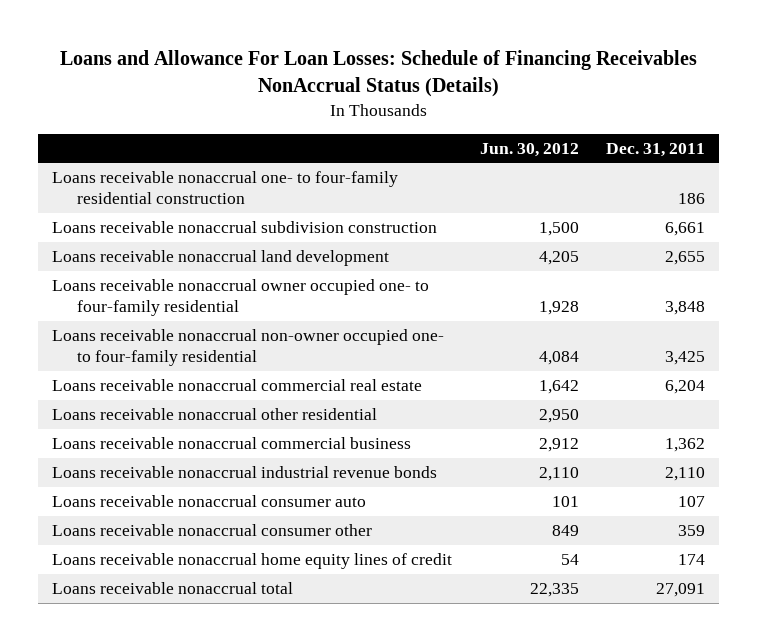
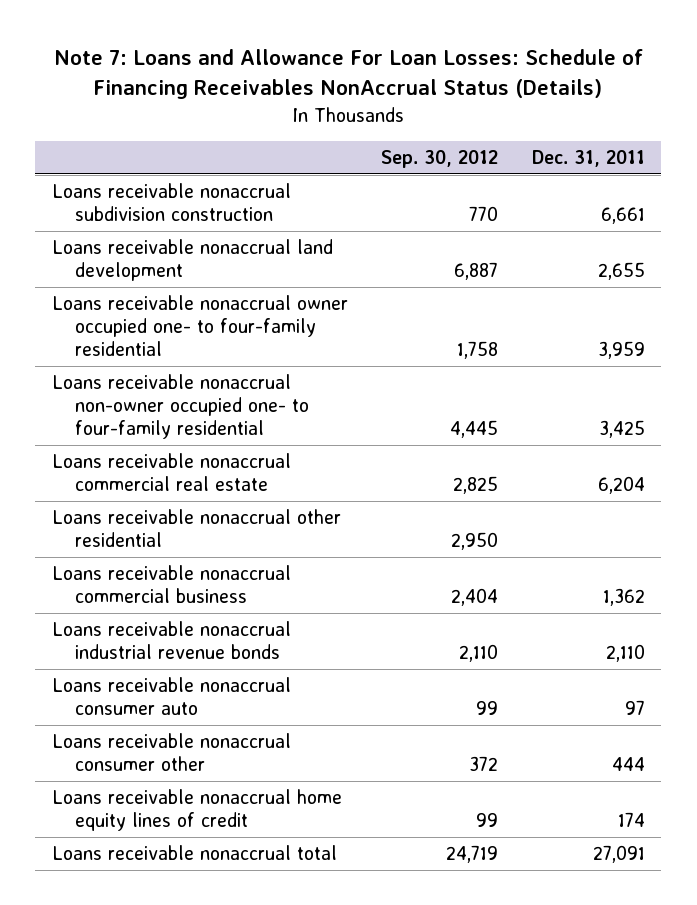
[59,50,697,98] Loans and Allowance For Loan Losses: Schedule of Financing Receivables NonAccrual Status (Details) -> [54,49,644,100] Note 7: Loans and Allowance For Loan Losses: Schedule of Financing Receivables NonAccrual Status (Details)
[479,142,579,157] Jun. 30, 2012 -> none
none -> [381,149,499,168] Sep. 30, 2012
[51,171,398,205] Loans receivable nonaccrual one- to four-family residential construction -> none
[665,301,706,316] 3,848 -> [597,341,645,360] 3,959
[678,496,706,508] 107 -> [624,700,645,716] 97
[678,525,706,537] 359 -> [611,757,645,772] 444

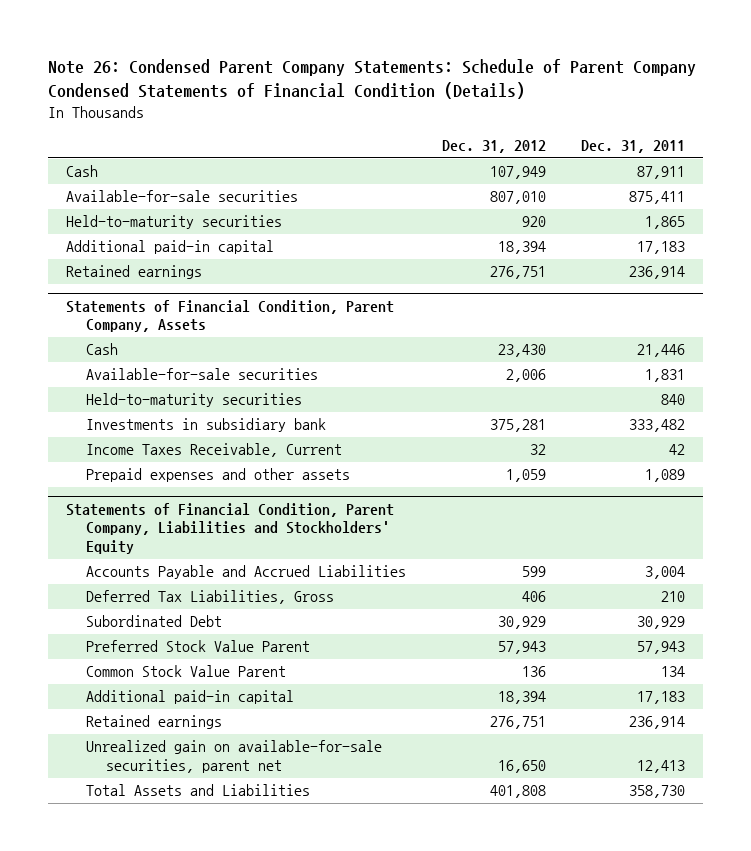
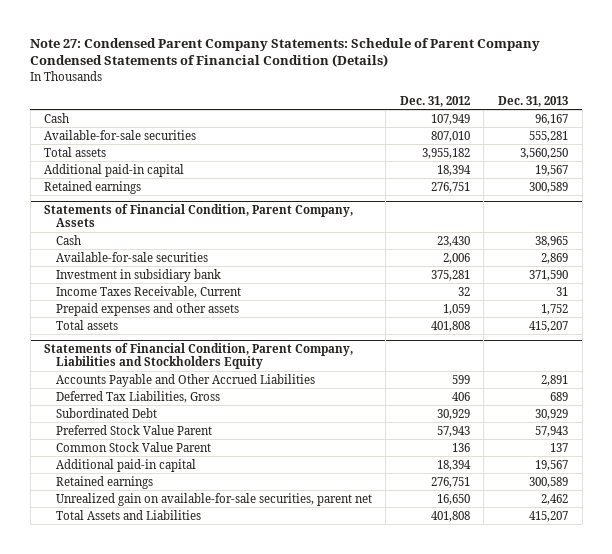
[48,59,697,100] Note 26: Condensed Parent Company Statements: Schedule of Parent Company Condensed Statements of Financial Condition (Details) -> [30,37,541,68] Note 27: Condensed Parent Company Statements: Schedule of Parent Company Condensed Statements of Financial Condition (Details)
[581,140,686,154] Dec. 31, 2011 -> none
none -> [498,95,569,107] Dec. 31, 2013
[66,215,283,230] Held-to-maturity securities -> none
none -> [44,146,107,157] Total assets
[85,393,302,408] Held-to-maturity securities -> none
[85,418,326,433] Investments in subsidiary bank -> [55,268,221,282] Investment in subsidiary bank
none -> [55,319,118,330] Total assets
[66,502,395,555] Statements of Financial Condition, Parent Company, Liabilities and Stockholders' Equity -> [44,343,354,370] Statements of Financial Condition, Parent Company, Liabilities and Stockholders Equity
[85,565,406,580] Accounts Payable and Accrued Liabilities -> [55,373,315,387] Accounts Payable and Other Accrued Liabilities

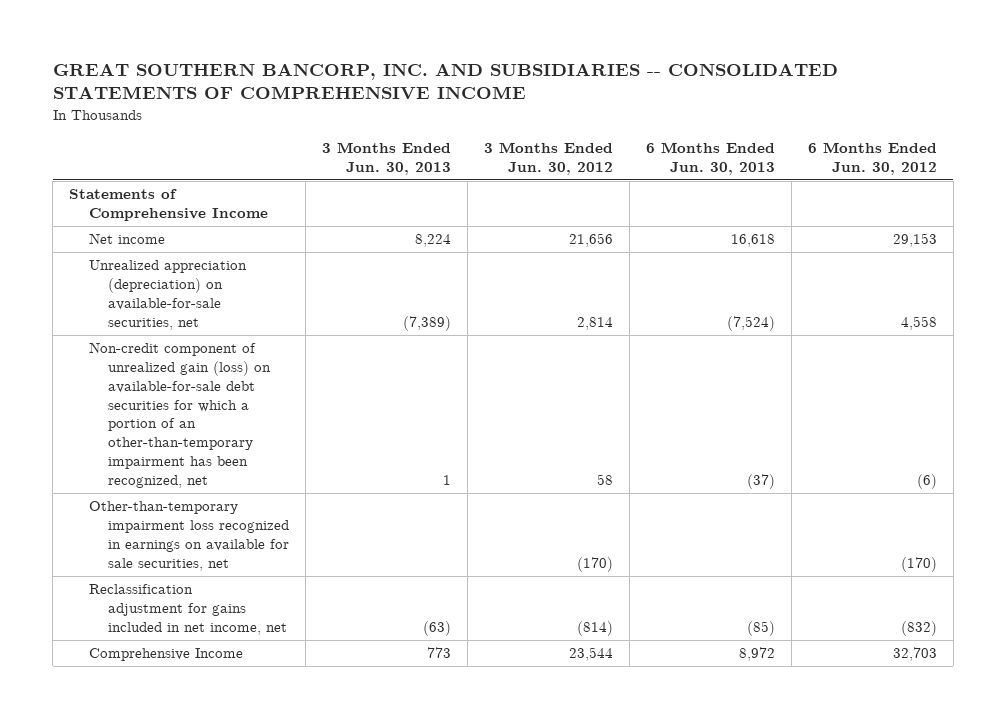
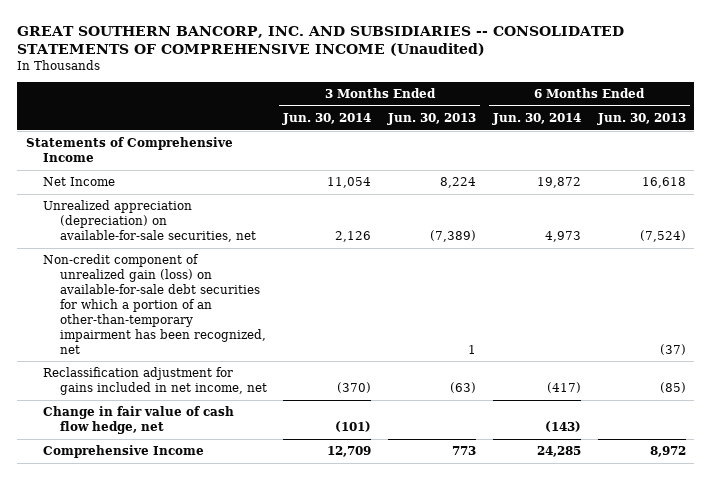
[52,62,838,100] GREAT SOUTHERN BANCORP, INC. AND SUBSIDIARIES -- CONSOLIDATED STATEMENTS OF COMPREHENSIVE INCOME -> [17,25,625,56] GREAT SOUTHERN BANCORP, INC. AND SUBSIDIARIES -- CONSOLIDATED STATEMENTS OF COMPREHENSIVE INCOME (Unaudited)
[483,142,613,175] 3 Months Ended Jun. 30, 2012 -> none
[807,142,937,175] 6 Months Ended Jun. 30, 2012 -> none
none -> [282,113,372,126] Jun. 30, 2014
none -> [491,113,581,126] Jun. 30, 2014
[88,233,165,245] Net income -> [42,177,115,187] Net Income
[88,501,289,571] Other-than-temporary impairment loss recognized in earnings on available for sale securities, net -> none
none -> [42,406,234,435] Change in fair value of cash flow hedge, net

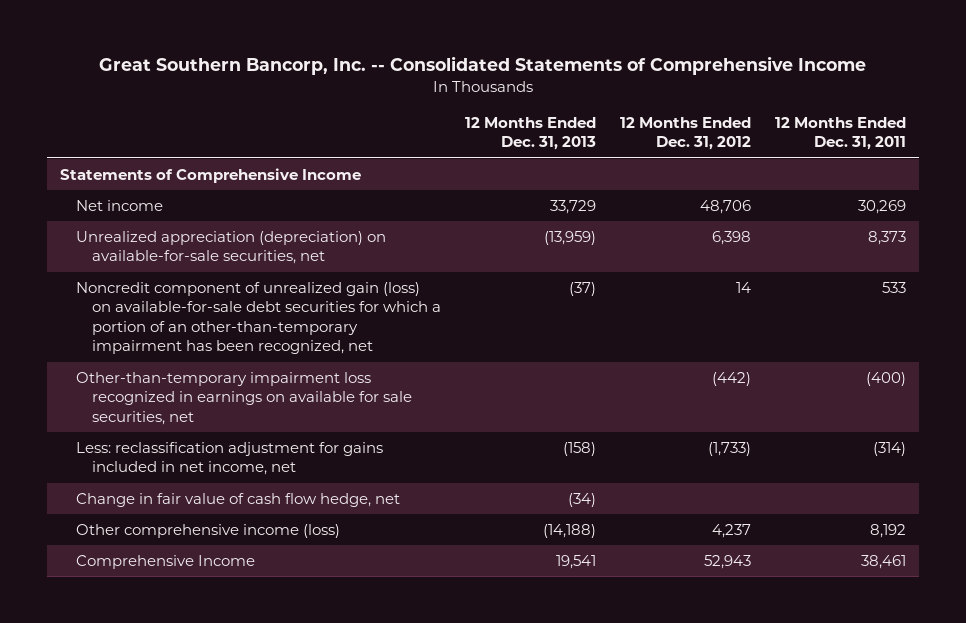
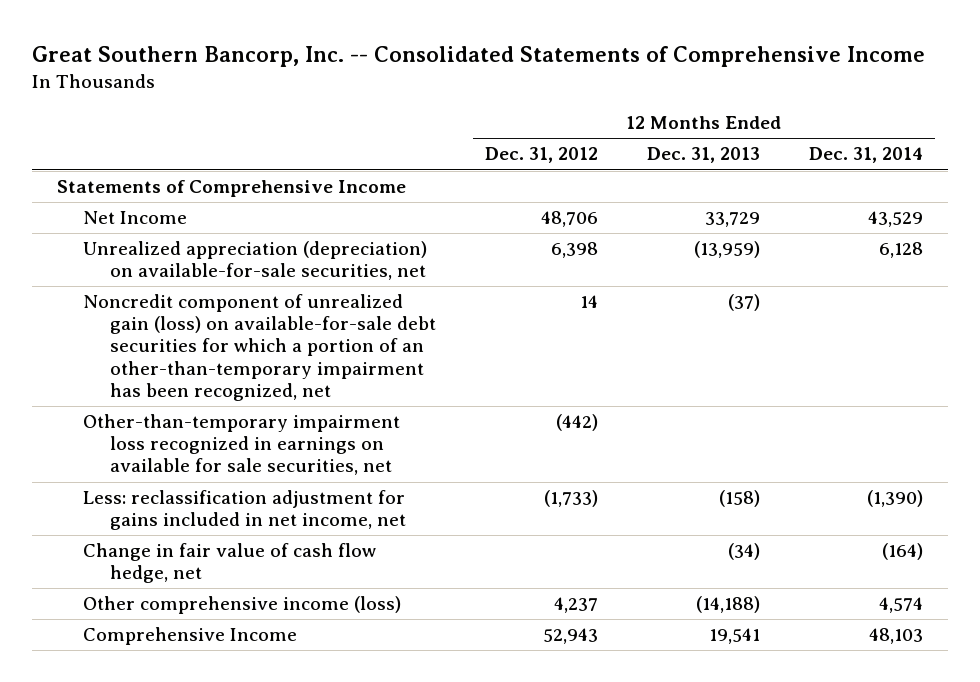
[775,116,907,151] 12 Months Ended Dec. 31, 2011 -> none
none -> [809,147,924,164] Dec. 31, 2014
[75,200,163,212] Net income -> [83,211,188,225] Net Income

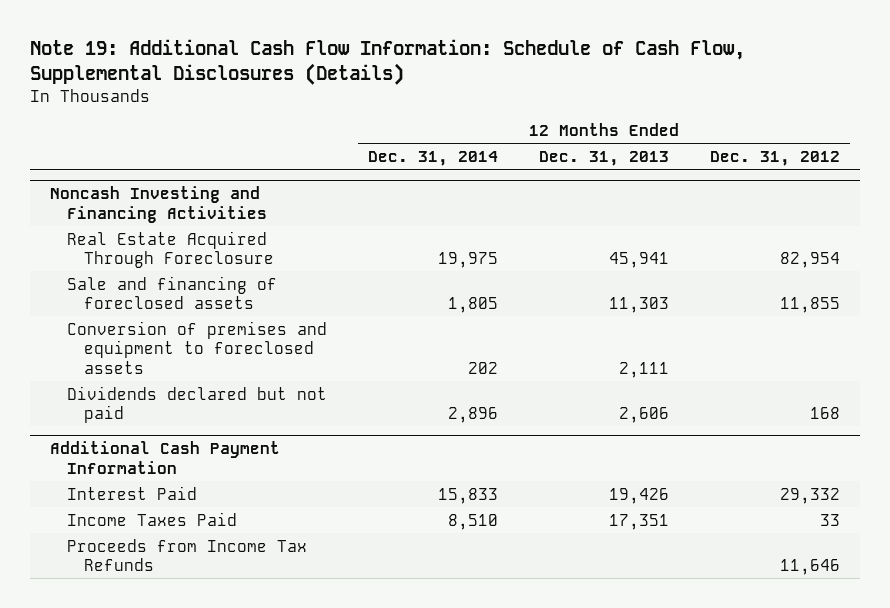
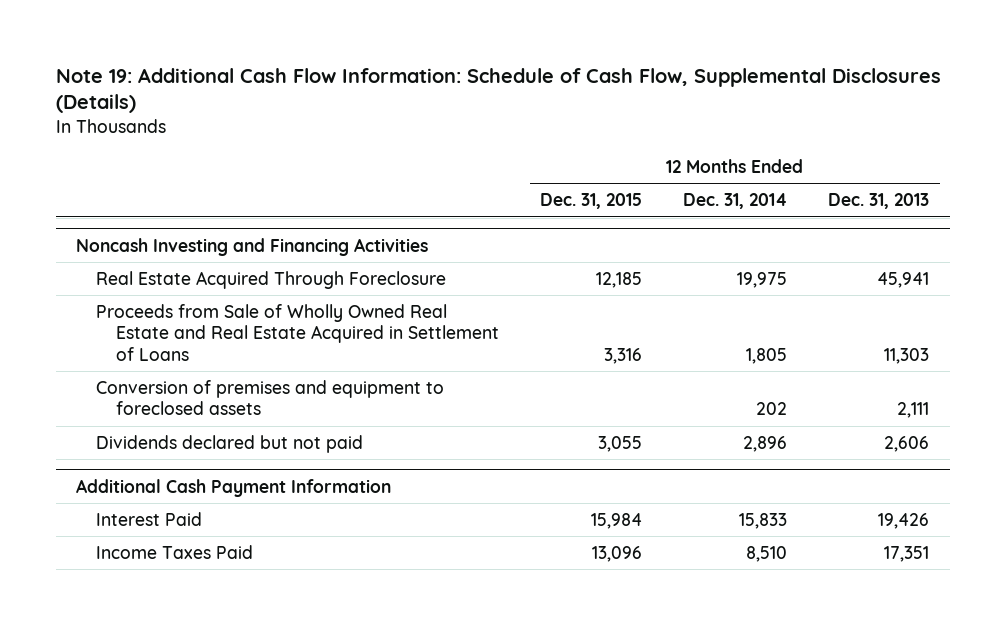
[709,151,840,167] Dec. 31, 2012 -> none
none -> [540,193,643,210] Dec. 31, 2015
[67,275,278,310] Sale and financing of foreclosed assets -> [96,303,500,361] Proceeds from Sale of Wholly Owned Real Estate and Real Estate Acquired in Settlement of Loans
[67,538,308,572] Proceeds from Income Tax Refunds -> none

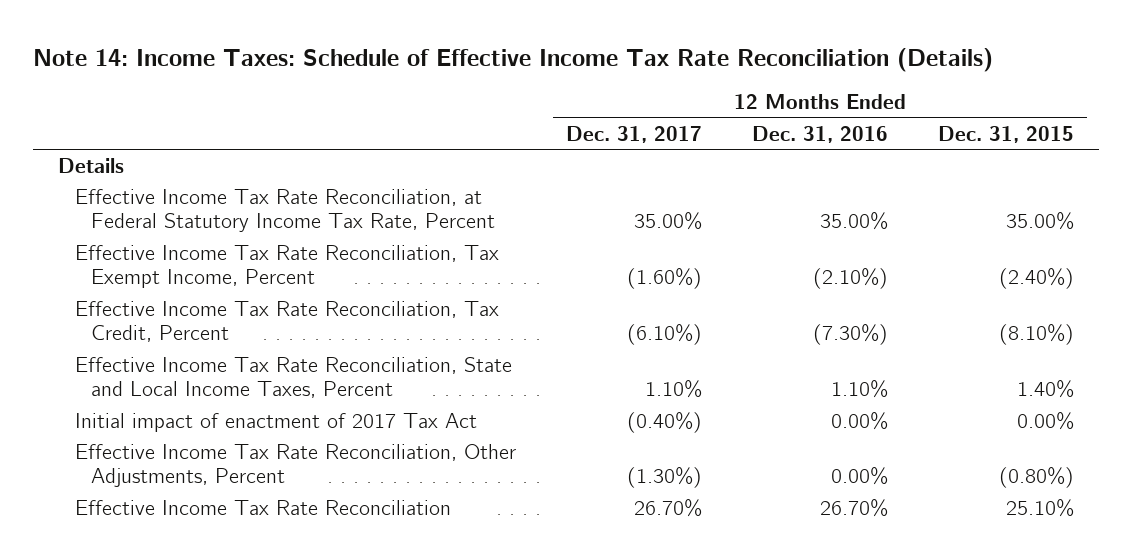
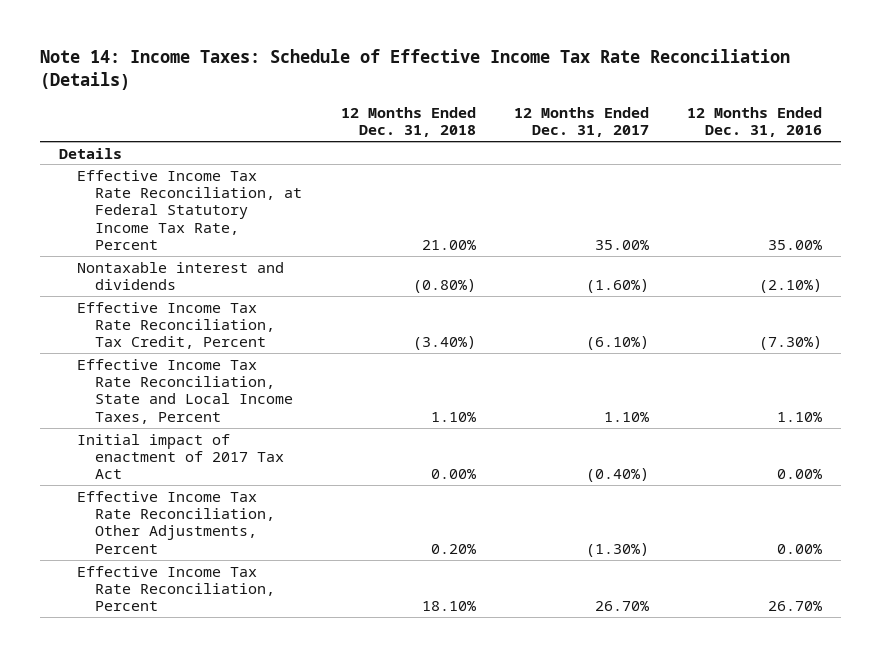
[938,125,1075,143] Dec. 31, 2015 -> none
none -> [340,106,476,138] 12 Months Ended Dec. 31, 2018
[74,244,499,289] Effective Income Tax Rate Reconciliation, Tax Exempt Income, Percent -> [77,261,285,290] Nontaxable interest and dividends
[74,499,451,515] Effective Income Tax Rate Reconciliation -> [77,565,276,612] Effective Income Tax Rate Reconciliation, Percent

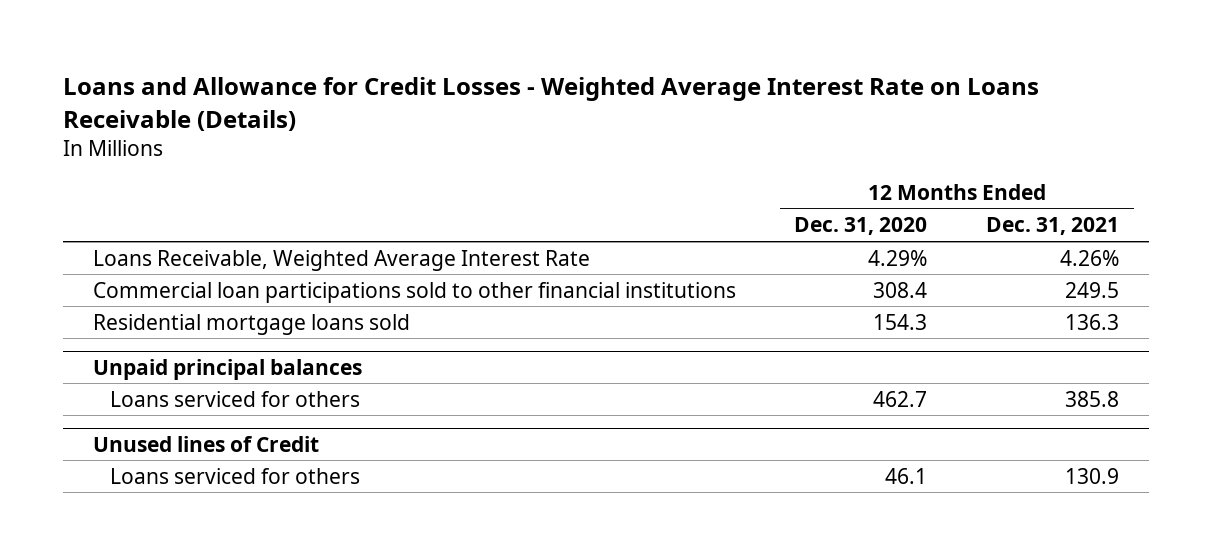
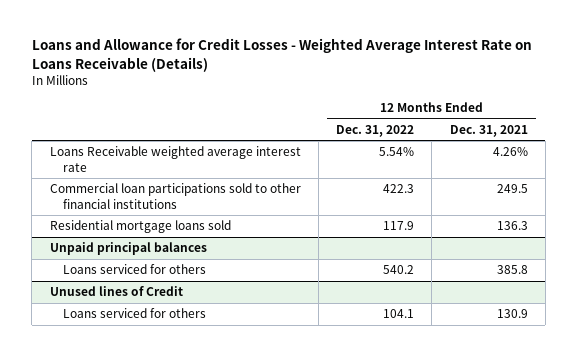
[794,217,928,236] Dec. 31, 2020 -> none
none -> [336,124,415,137] Dec. 31, 2022
[92,249,590,271] Loans Receivable, Weighted Average Interest Rate -> [49,146,301,172] Loans Receivable weighted average interest rate

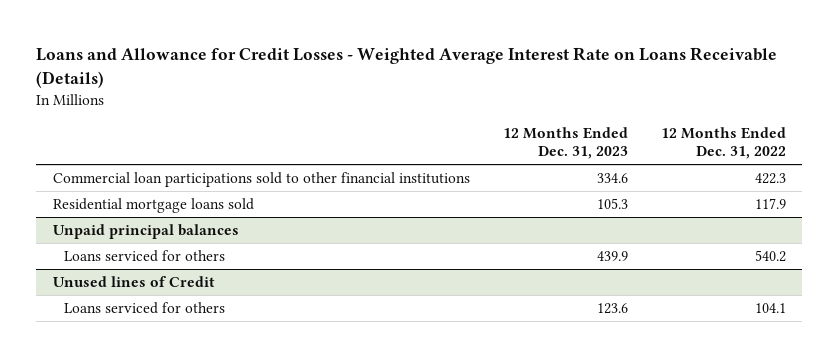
[449,124,528,137] Dec. 31, 2021 -> none
none -> [502,127,628,160] 12 Months Ended Dec. 31, 2023
[49,146,301,172] Loans Receivable weighted average interest rate -> none

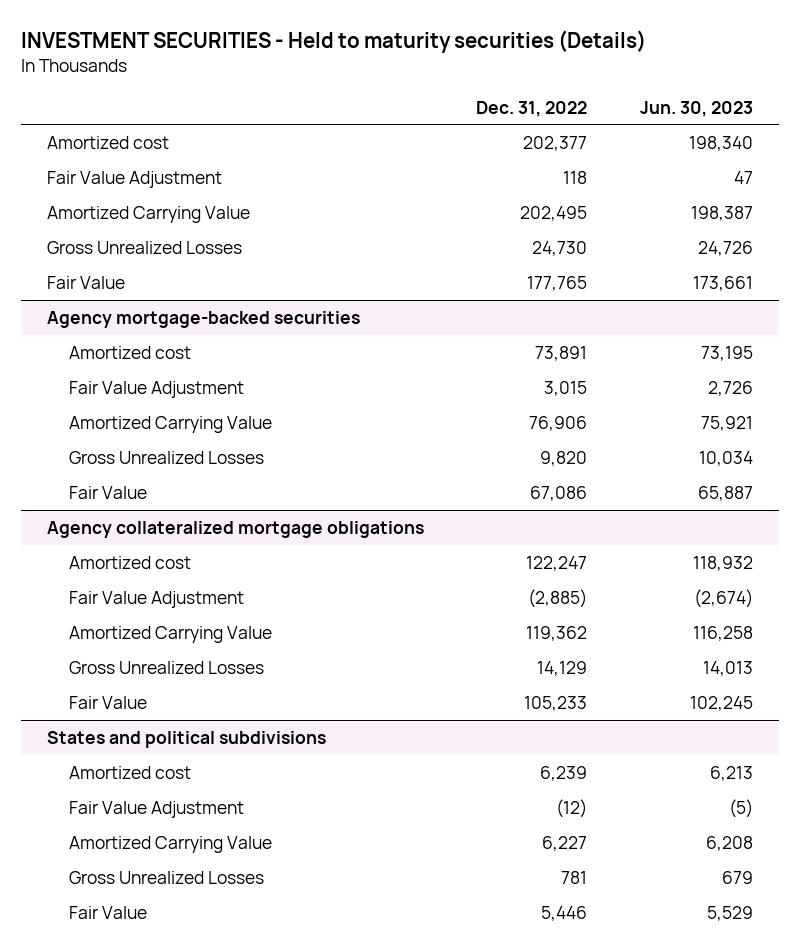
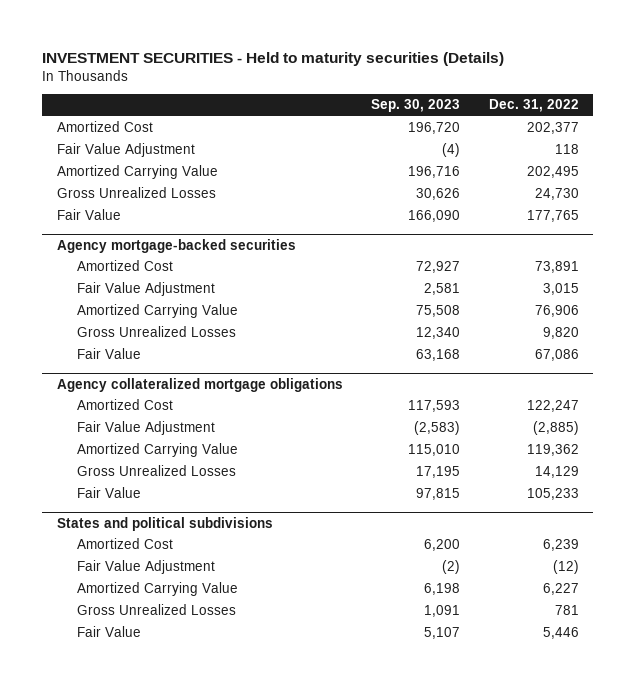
[640,100,754,117] Jun. 30, 2023 -> none
none -> [371,99,461,113] Sep. 30, 2023
[46,135,169,149] Amortized cost -> [56,121,153,133] Amortized Cost
[68,345,191,359] Amortized cost -> [76,260,173,272] Amortized Cost
[68,555,191,569] Amortized cost -> [76,399,173,411] Amortized Cost
[68,765,191,779] Amortized cost -> [76,538,173,550] Amortized Cost

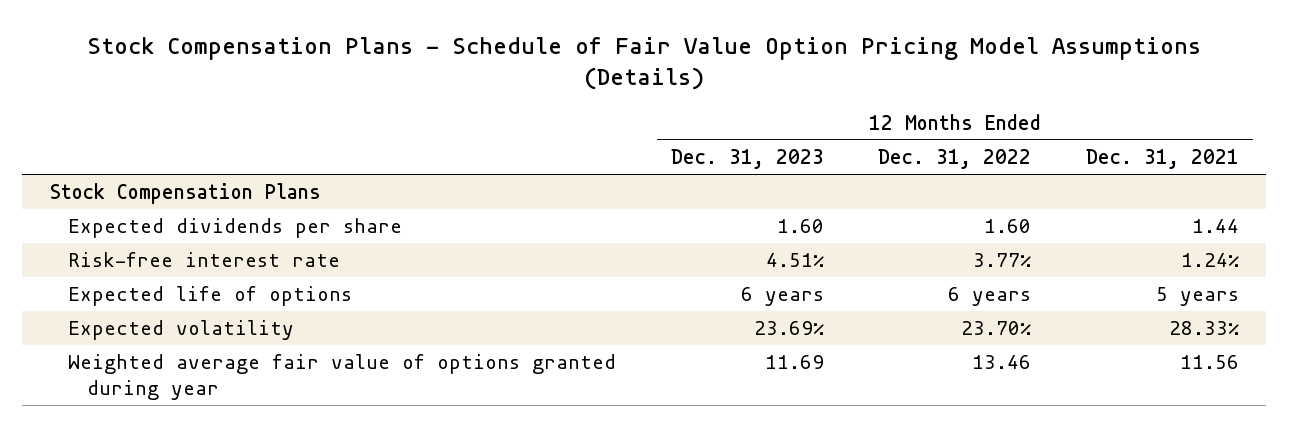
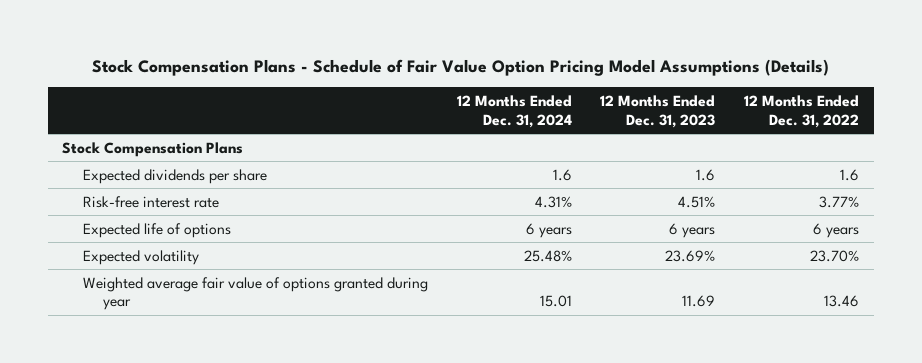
[1086,149,1240,170] Dec. 31, 2021 -> none
none -> [456,94,572,128] 12 Months Ended Dec. 31, 2024
[776,219,824,234] 1.60 -> [696,168,716,181] 1.6
[984,219,1032,234] 1.60 -> [840,168,860,181] 1.6

